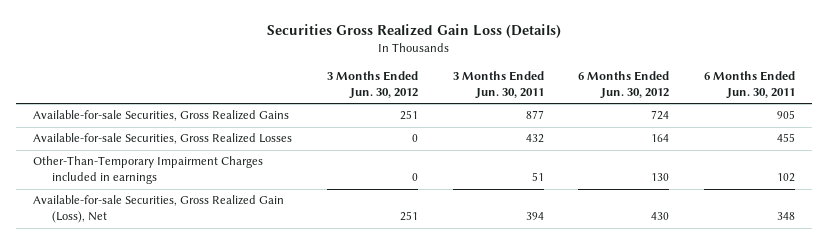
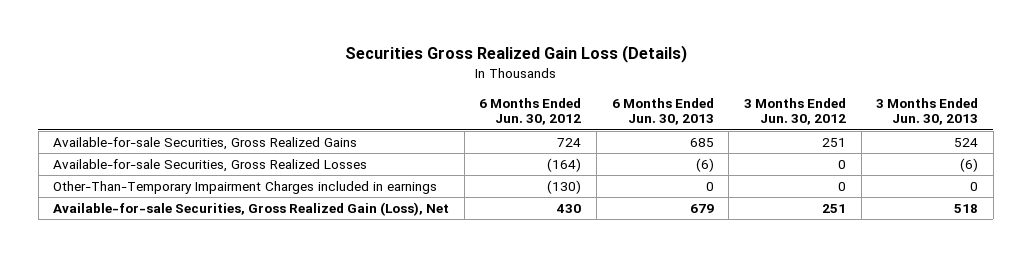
[452,70,544,99] 3 Months Ended Jun. 30, 2011 -> none
[704,70,796,99] 6 Months Ended Jun. 30, 2011 -> none
none -> [611,97,714,126] 6 Months Ended Jun. 30, 2013
none -> [876,97,979,126] 3 Months Ended Jun. 30, 2013
[651,134,670,143] 164 -> [547,158,582,173] (164)
[651,173,670,182] 130 -> [547,180,582,195] (130)

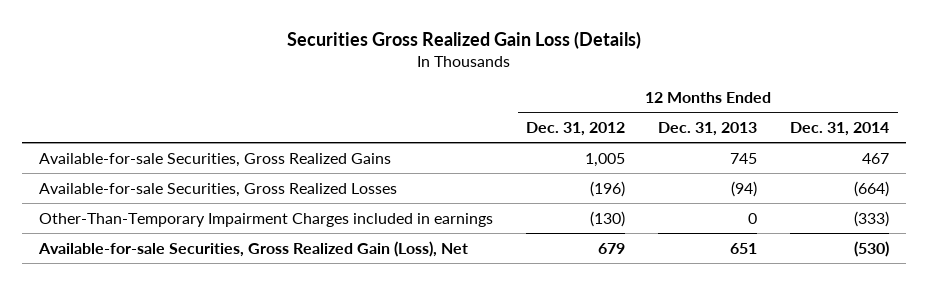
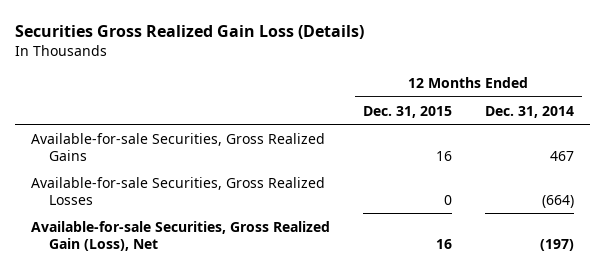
[525,122,625,137] Dec. 31, 2012 -> none
[658,122,758,137] Dec. 31, 2013 -> none
none -> [362,105,452,118] Dec. 31, 2015
[38,212,493,227] Other-Than-Temporary Impairment Charges included in earnings -> none
[854,240,890,257] (530) -> [539,238,574,251] (197)

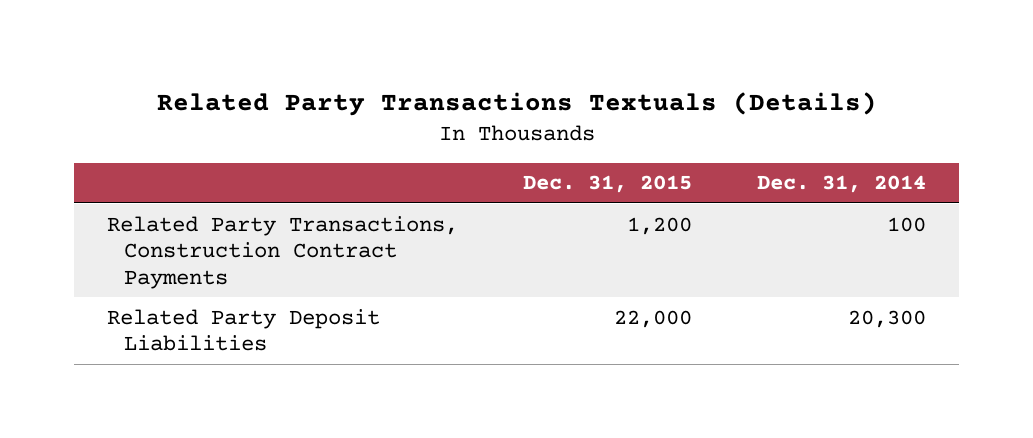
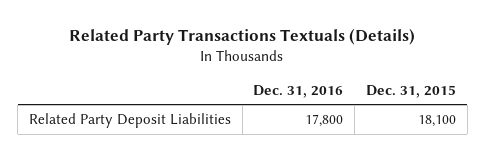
[757,175,927,194] Dec. 31, 2014 -> none
none -> [253,84,344,98] Dec. 31, 2016
[106,215,458,290] Related Party Transactions, Construction Contract Payments -> none
[614,309,693,328] 22,000 -> [417,115,456,128] 18,100

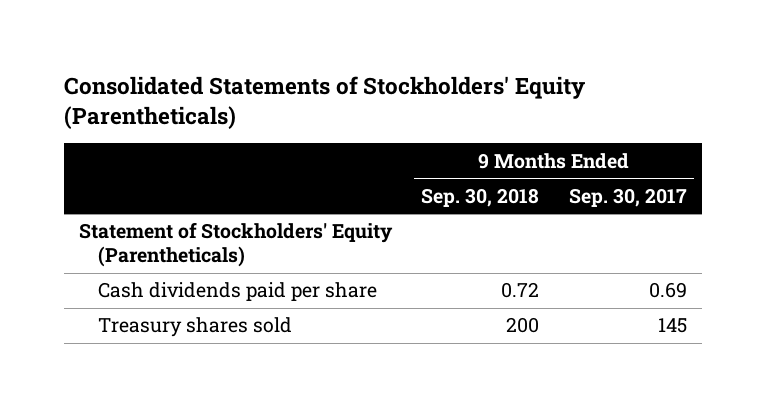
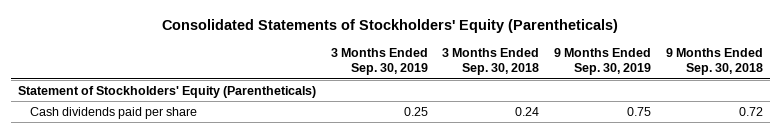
[568,187,687,207] Sep. 30, 2017 -> none
none -> [330,47,428,76] 3 Months Ended Sep. 30, 2019
none -> [442,47,540,76] 3 Months Ended Sep. 30, 2018
none -> [554,47,652,76] 9 Months Ended Sep. 30, 2019
[98,317,293,338] Treasury shares sold -> none

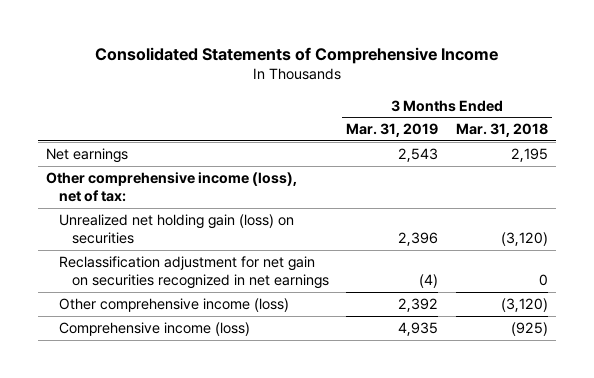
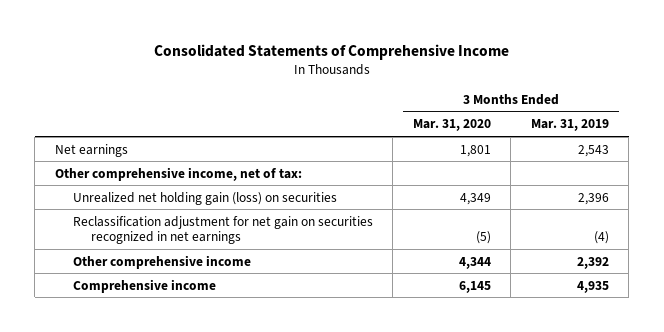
[455,123,548,138] Mar. 31, 2018 -> none
none -> [412,119,491,132] Mar. 31, 2020
[46,171,298,203] Other comprehensive income (loss), net of tax: -> [54,166,302,181] Other comprehensive income, net of tax:
[59,297,290,312] Other comprehensive income (loss) -> [72,254,251,269] Other comprehensive income
[59,321,251,336] Comprehensive income (loss) -> [72,278,216,293] Comprehensive income

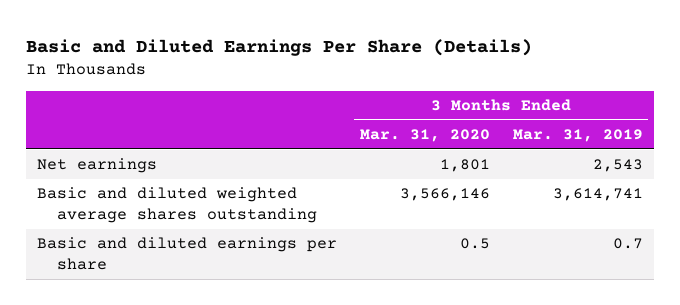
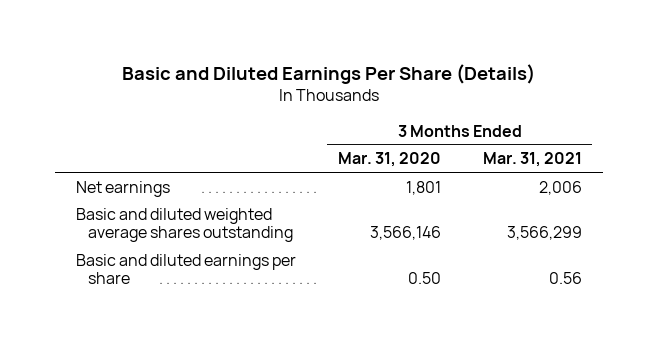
[512,128,643,142] Mar. 31, 2019 -> none
none -> [482,152,582,168] Mar. 31, 2021
[459,238,490,250] 0.5 -> [407,272,441,285] 0.50

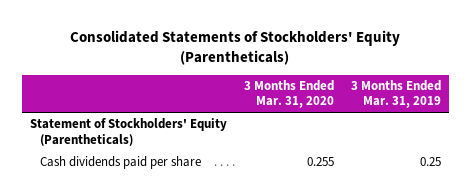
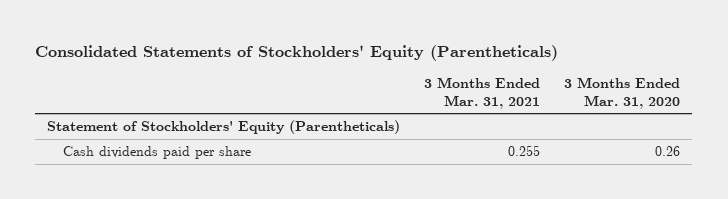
[350,80,441,109] 3 Months Ended Mar. 31, 2019 -> none
none -> [424,76,541,109] 3 Months Ended Mar. 31, 2021
[306,157,334,167] 0.255 -> [655,146,681,157] 0.26

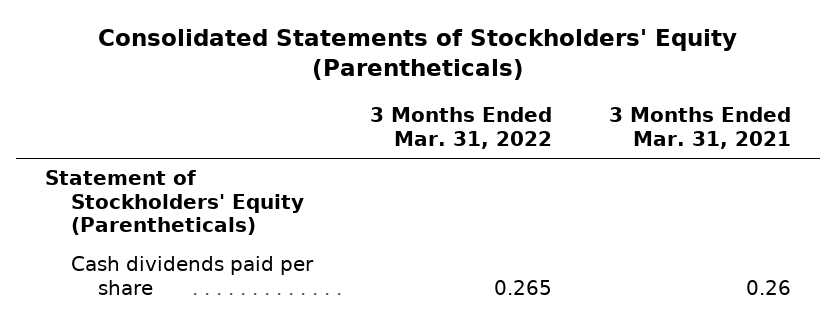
[564,76,681,109] 3 Months Ended Mar. 31, 2020 -> none
none -> [370,107,553,149] 3 Months Ended Mar. 31, 2022
[508,145,541,157] 0.255 -> [746,279,792,295] 0.26

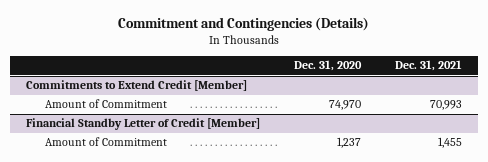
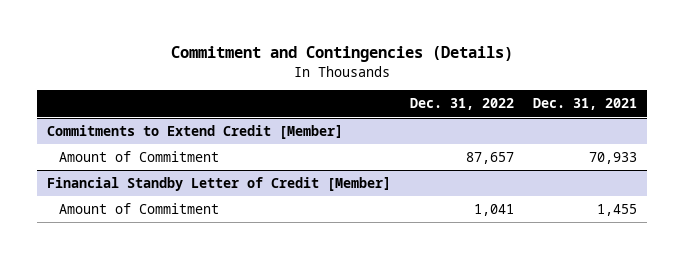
[293,60,362,72] Dec. 31, 2020 -> none
none -> [409,98,514,111] Dec. 31, 2022
[429,100,462,111] 70,993 -> [589,152,638,165] 70,933

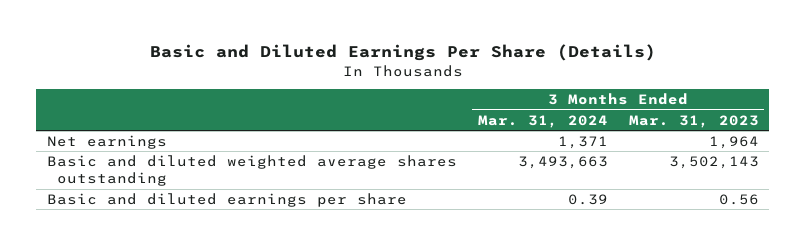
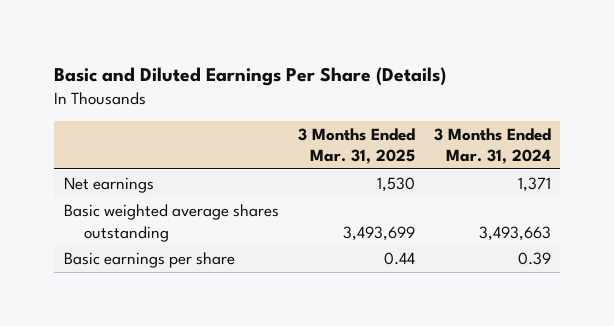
[628,114,759,128] Mar. 31, 2023 -> none
none -> [297,127,415,165] 3 Months Ended Mar. 31, 2025
[46,155,457,187] Basic and diluted weighted average shares outstanding -> [63,204,279,242] Basic weighted average shares outstanding
[46,193,407,208] Basic and diluted earnings per share -> [63,252,235,269] Basic earnings per share

